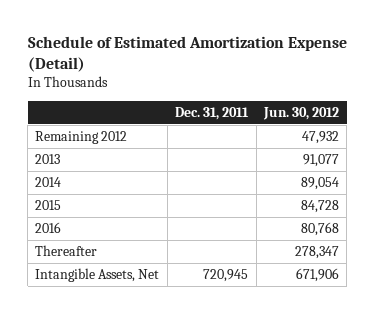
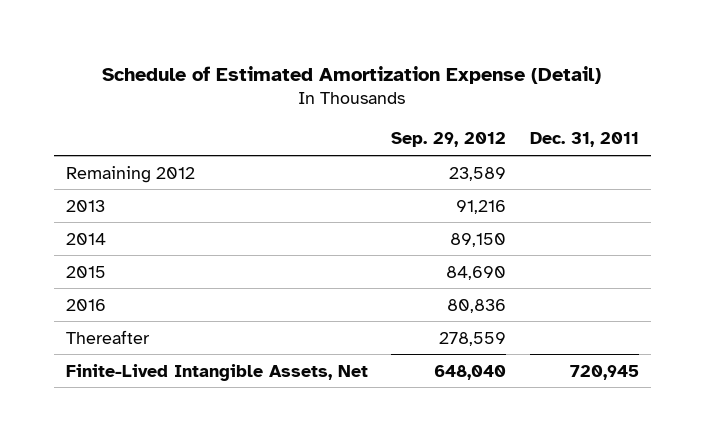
[262,106,339,120] Jun. 30, 2012 -> none
none -> [391,132,507,148] Sep. 29, 2012
[35,268,160,283] Intangible Assets, Net -> [65,363,368,381] Finite-Lived Intangible Assets, Net

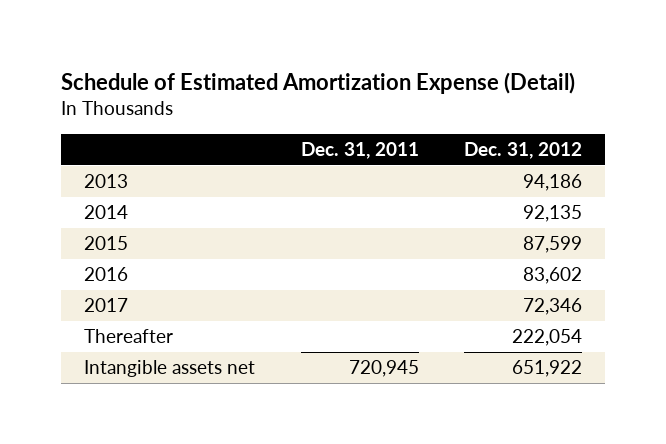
[391,132,507,148] Sep. 29, 2012 -> none
none -> [464,142,583,160] Dec. 31, 2012
[65,165,195,183] Remaining 2012 -> none
none -> [84,298,129,313] 2017
[65,363,368,381] Finite-Lived Intangible Assets, Net -> [84,360,256,378] Intangible assets net

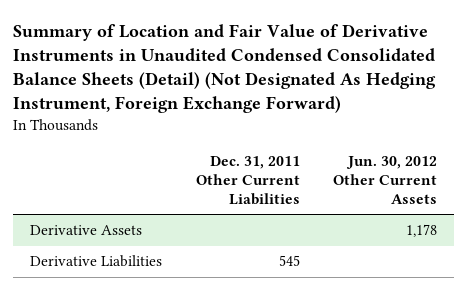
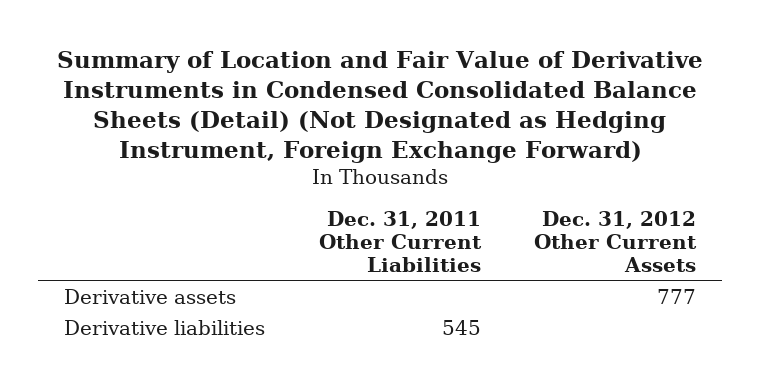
[13,24,437,114] Summary of Location and Fair Value of Derivative Instruments in Unaudited Condensed Consolidated Balance Sheets (Detail) (Not Designated As Hedging Instrument, Foreign Exchange Forward) -> [57,50,704,164] Summary of Location and Fair Value of Derivative Instruments in Condensed Consolidated Balance Sheets (Detail) (Not Designated as Hedging Instrument, Foreign Exchange Forward)
[333,156,438,204] Jun. 30, 2012 Other Current Assets -> none
none -> [533,211,697,273] Dec. 31, 2012 Other Current Assets
[30,225,143,236] Derivative Assets -> [64,288,237,304] Derivative assets
[30,255,163,268] Derivative Liabilities -> [64,319,266,335] Derivative liabilities

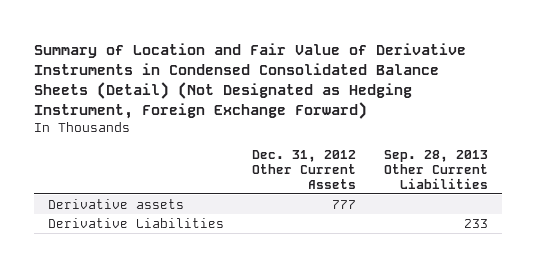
[318,211,482,273] Dec. 31, 2011 Other Current Liabilities -> none
none -> [384,150,489,189] Sep. 28, 2013 Other Current Liabilities
[64,319,266,335] Derivative liabilities -> [48,217,225,228] Derivative Liabilities

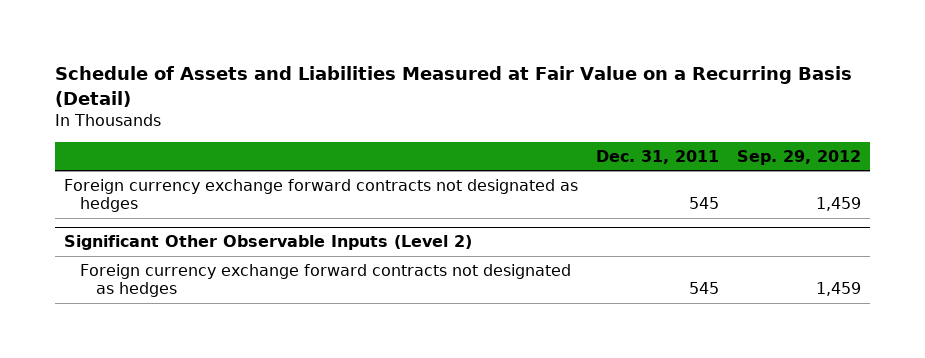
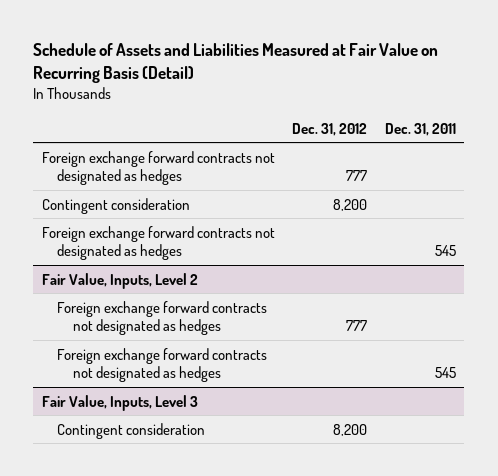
[55,66,853,107] Schedule of Assets and Liabilities Measured at Fair Value on a Recurring Basis (Detail) -> [33,43,439,84] Schedule of Assets and Liabilities Measured at Fair Value on Recurring Basis (Detail)
[736,150,861,166] Sep. 29, 2012 -> none
none -> [292,122,368,136] Dec. 31, 2012
[64,235,473,251] Significant Other Observable Inputs (Level 2) -> none
[80,264,572,298] Foreign currency exchange forward contracts not designated as hedges -> none
none -> [41,150,275,185] Foreign exchange forward contracts not designated as hedges
none -> [41,197,190,214] Contingent consideration
[64,179,579,213] Foreign currency exchange forward contracts not designated as hedges -> [41,225,275,260] Foreign exchange forward contracts not designated as hedges
none -> [41,272,198,289] Fair Value, Inputs, Level 2
none -> [57,300,268,335] Foreign exchange forward contracts not designated as hedges
none -> [57,347,268,382] Foreign exchange forward contracts not designated as hedges
none -> [41,394,198,411] Fair Value, Inputs, Level 3
none -> [57,422,206,439] Contingent consideration

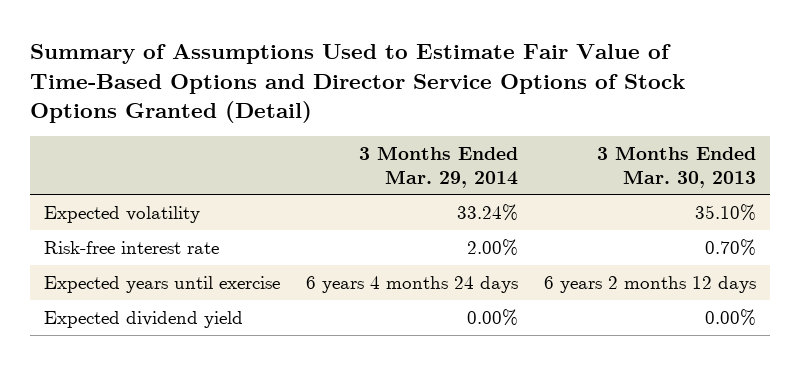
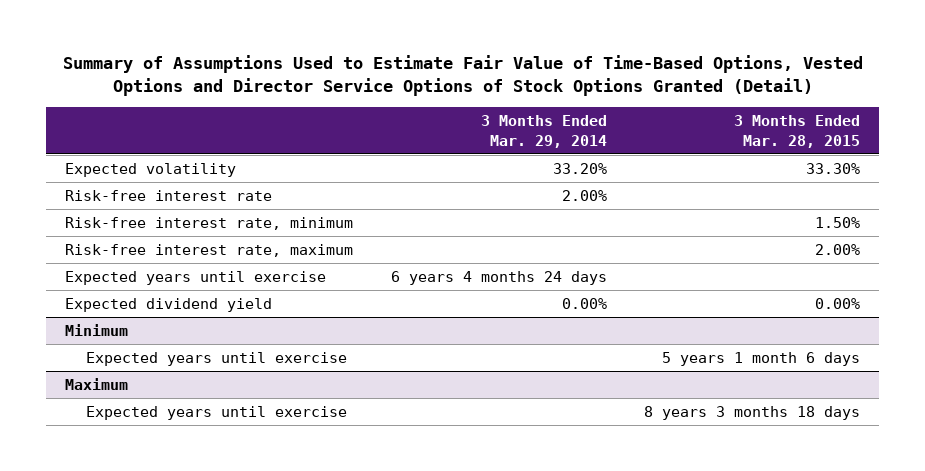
[30,44,686,123] Summary of Assumptions Used to Estimate Fair Value of Time-Based Options and Director Service Options of Stock Options Granted (Detail) -> [62,55,863,97] Summary of Assumptions Used to Estimate Fair Value of Time-Based Options, Vested Options and Director Service Options of Stock Options Granted (Detail)
[597,146,757,188] 3 Months Ended Mar. 30, 2013 -> none
none -> [734,115,861,148] 3 Months Ended Mar. 28, 2015
[457,203,519,221] 33.24% -> [552,162,607,174] 33.20%
none -> [64,216,353,230] Risk-free interest rate, minimum
none -> [64,243,353,257] Risk-free interest rate, maximum
none -> [64,323,128,336] Minimum
none -> [85,351,347,366] Expected years until exercise
none -> [64,377,128,390] Maximum
none -> [85,405,347,420] Expected years until exercise

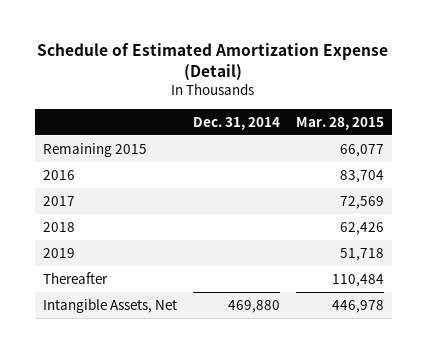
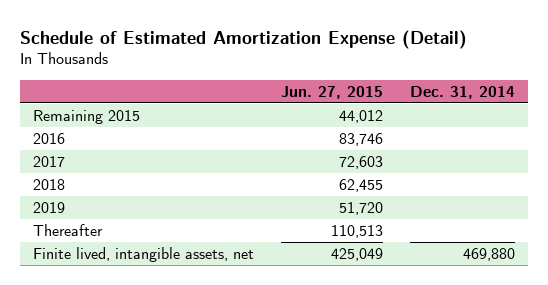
[295,116,384,130] Mar. 28, 2015 -> none
none -> [280,85,383,99] Jun. 27, 2015
[42,297,177,313] Intangible Assets, Net -> [33,246,255,262] Finite lived, intangible assets, net

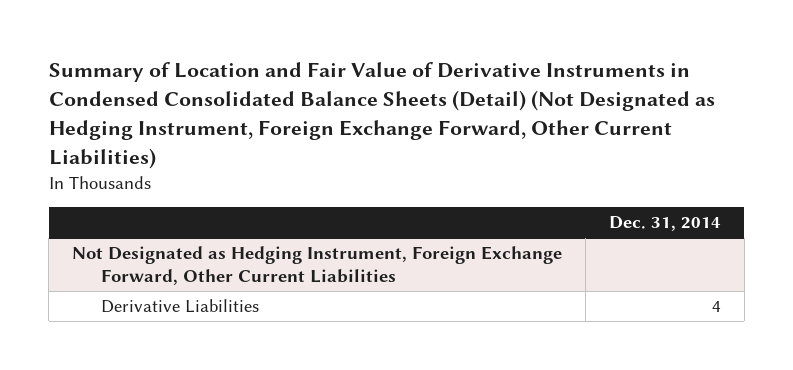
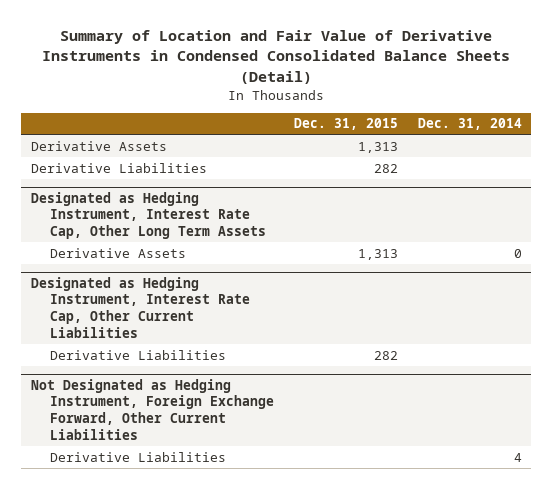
[48,62,715,169] Summary of Location and Fair Value of Derivative Instruments in Condensed Consolidated Balance Sheets (Detail) (Not Designated as Hedging Instrument, Foreign Exchange Forward, Other Current Liabilities) -> [42,30,511,84] Summary of Location and Fair Value of Derivative Instruments in Condensed Consolidated Balance Sheets (Detail)
none -> [293,118,398,131] Dec. 31, 2015
none -> [30,140,167,151] Derivative Assets
none -> [30,162,207,173] Derivative Liabilities
none -> [30,191,266,240] Designated as Hedging Instrument, Interest Rate Cap, Other Long Term Assets
none -> [49,247,186,258] Derivative Assets
none -> [30,276,250,338] Designated as Hedging Instrument, Interest Rate Cap, Other Current Liabilities
none -> [49,349,226,360] Derivative Liabilities

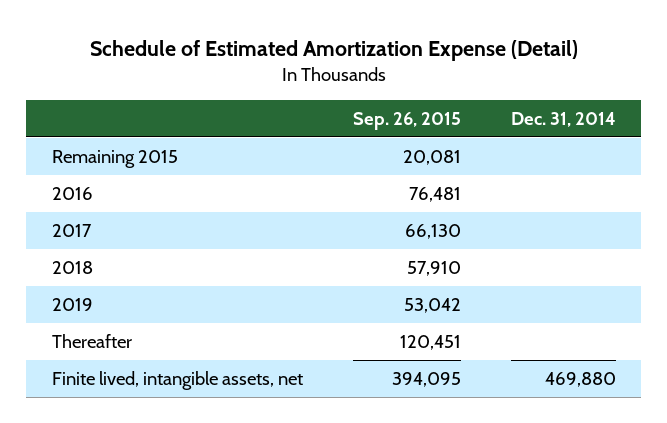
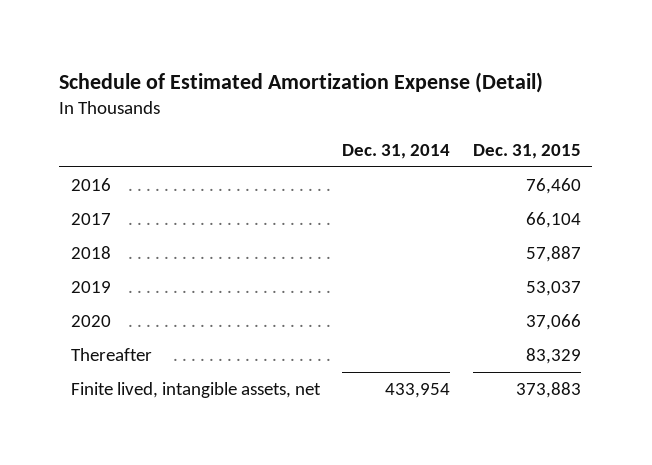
[352,111,461,130] Sep. 26, 2015 -> none
none -> [473,143,582,159] Dec. 31, 2015
[51,150,178,169] Remaining 2015 -> none
none -> [70,314,111,327] 2020
[544,372,616,388] 469,880 -> [385,382,451,398] 433,954

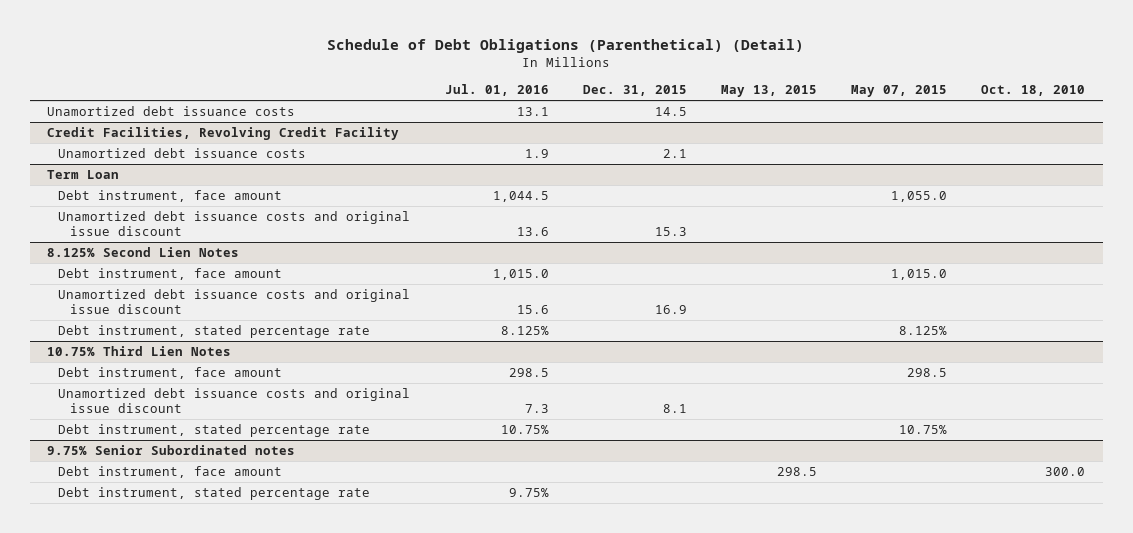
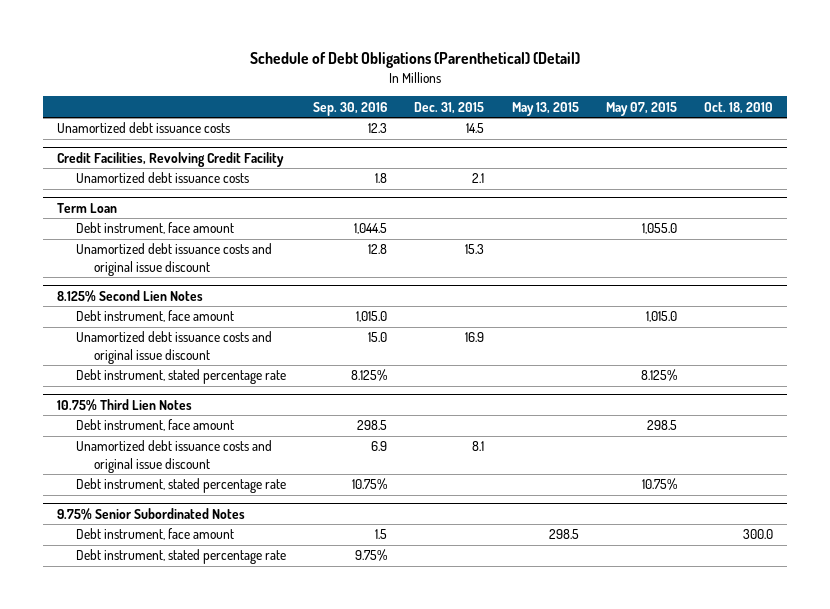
[444,84,549,97] Jul. 01, 2016 -> none
none -> [312,101,387,116] Sep. 30, 2016
[47,445,296,456] 9.75% Senior Subordinated notes -> [56,508,245,521] 9.75% Senior Subordinated Notes

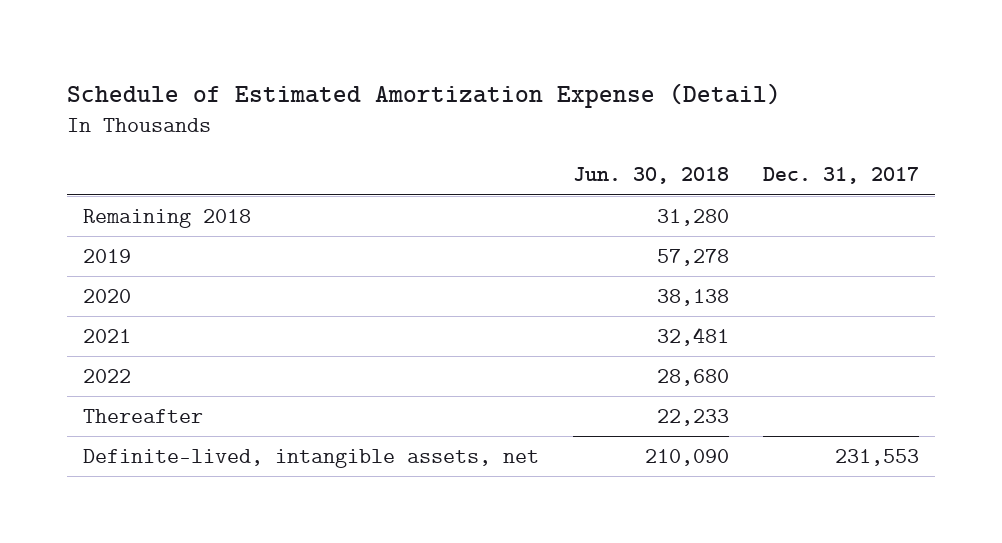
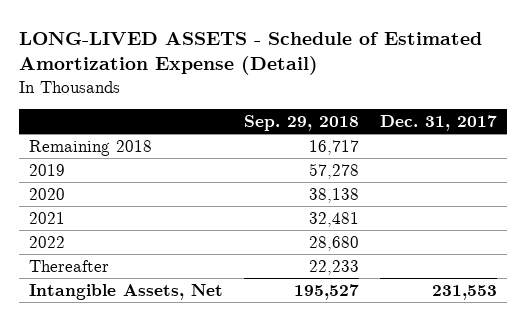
[66,82,781,108] Schedule of Estimated Amortization Expense (Detail) -> [19,31,483,76] LONG-LIVED ASSETS - Schedule of Estimated Amortization Expense (Detail)
[572,167,729,185] Jun. 30, 2018 -> none
none -> [243,114,359,131] Sep. 29, 2018
[83,449,540,469] Definite-lived, intangible assets, net -> [29,283,224,300] Intangible Assets, Net

